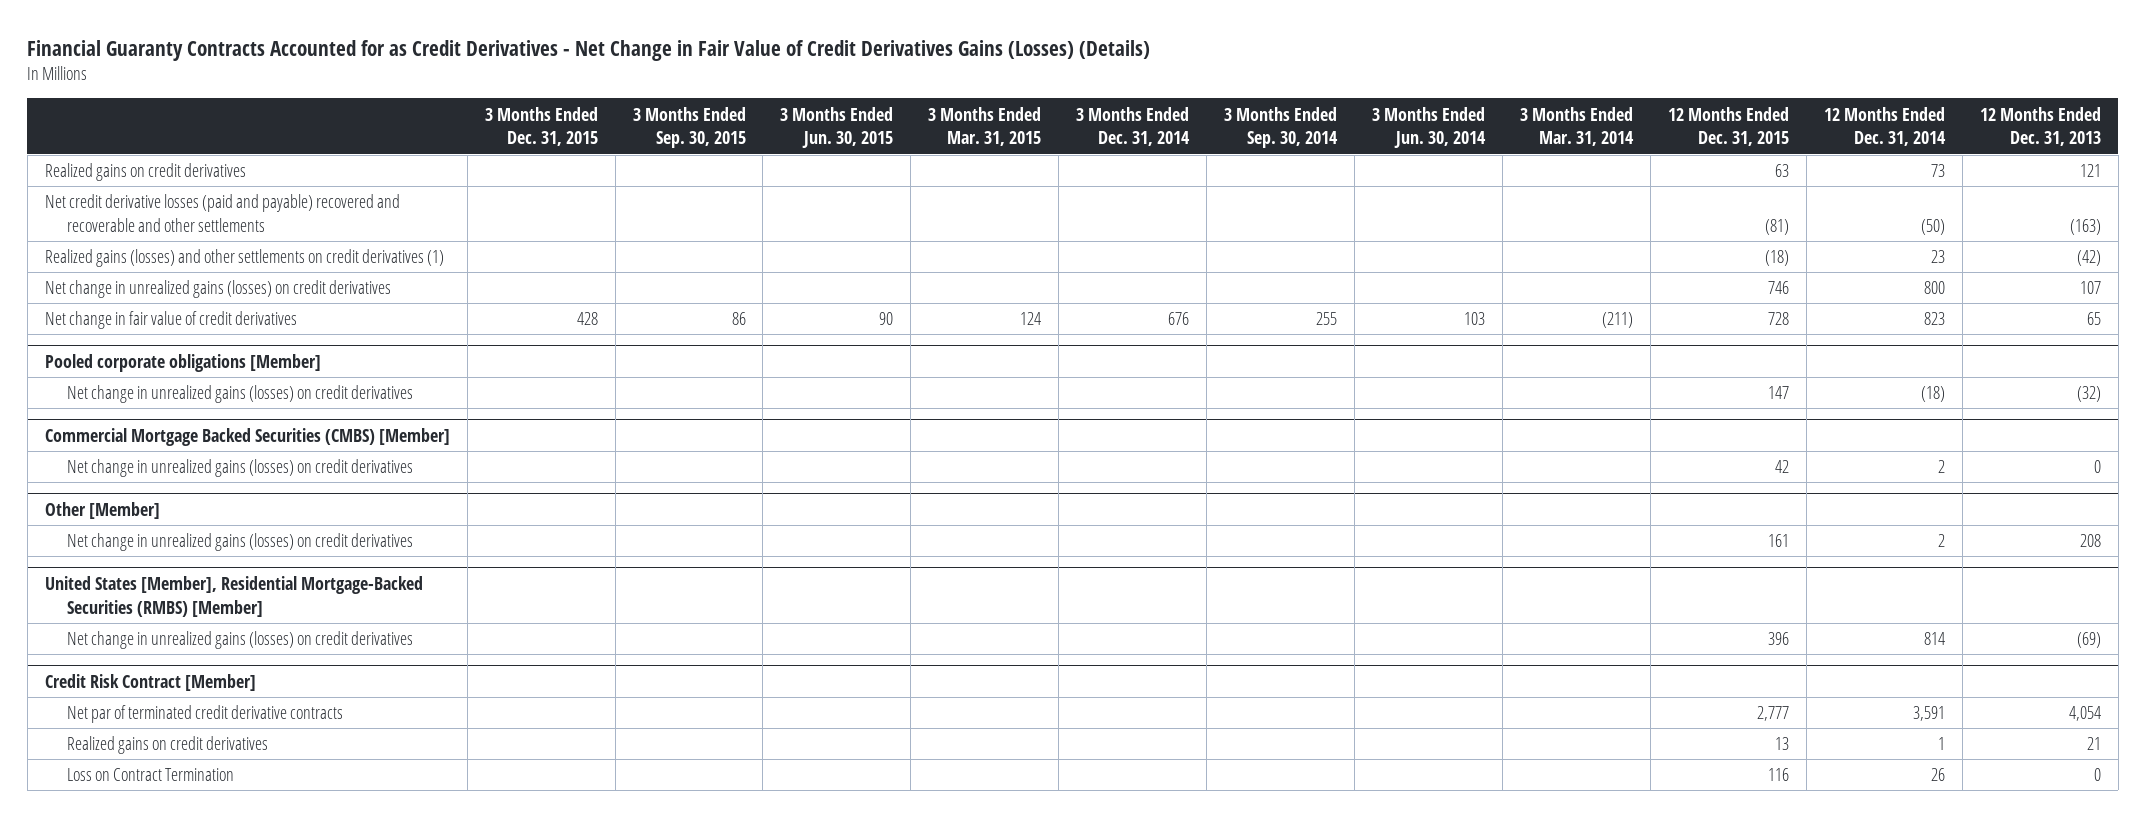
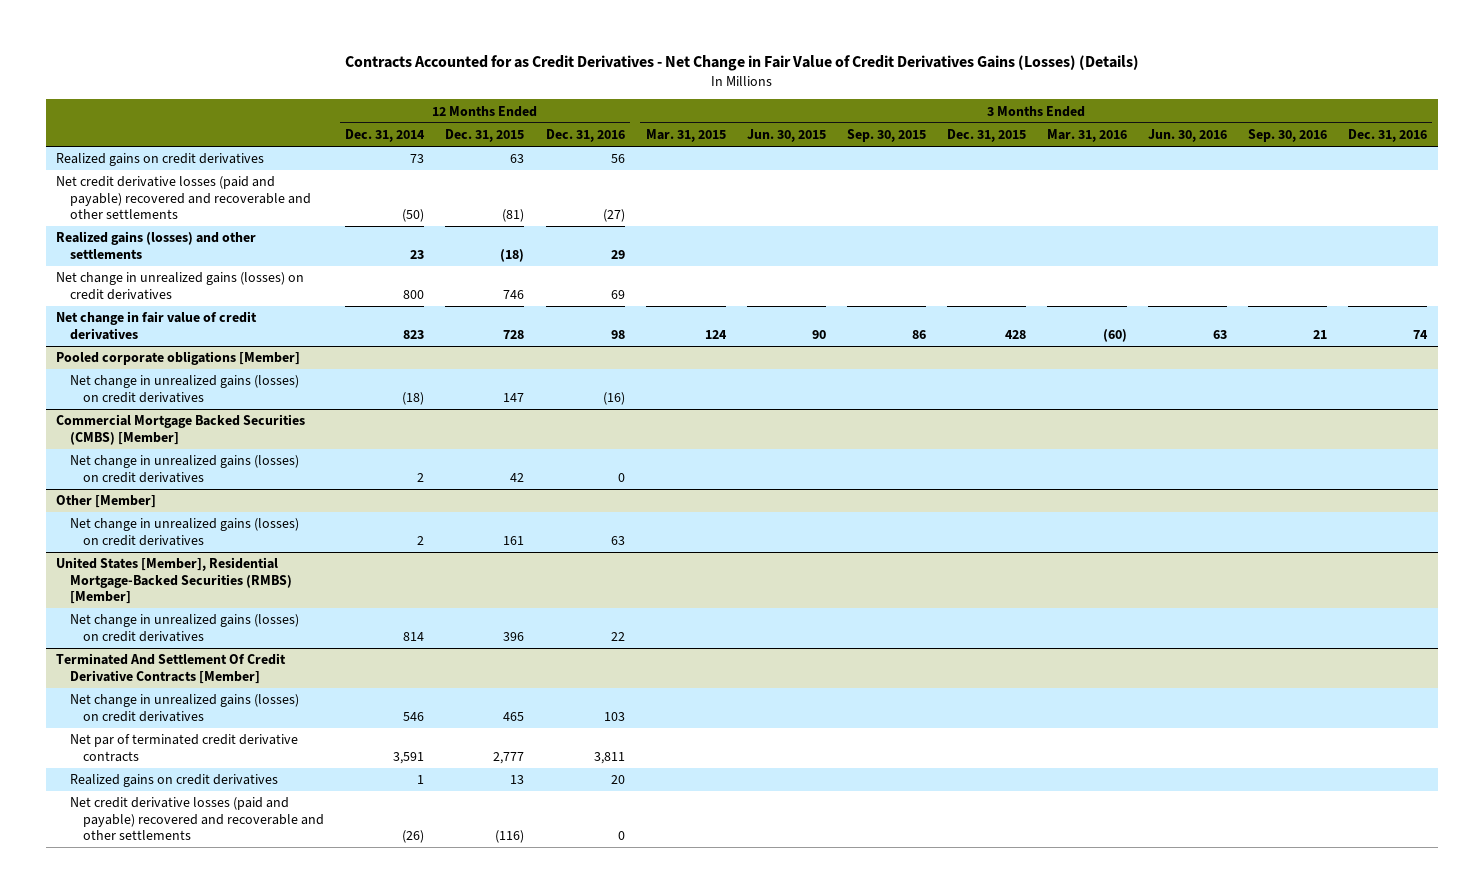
[27,39,1151,61] Financial Guaranty Contracts Accounted for as Credit Derivatives - Net Change in Fair Value of Credit Derivatives Gains (Losses) (Details) -> [344,54,1139,71] Contracts Accounted for as Credit Derivatives - Net Change in Fair Value of Credit Derivatives Gains (Losses) (Details)
[1076,106,1191,147] 3 Months Ended Dec. 31, 2014 -> none
[1224,106,1339,149] 3 Months Ended Sep. 30, 2014 -> none
[1371,106,1486,149] 3 Months Ended Jun. 30, 2014 -> none
[1519,106,1634,147] 3 Months Ended Mar. 31, 2014 -> none
[1979,106,2101,147] 12 Months Ended Dec. 31, 2013 -> none
none -> [545,129,625,143] Dec. 31, 2016
none -> [1046,129,1127,143] Mar. 31, 2016
none -> [1148,129,1228,143] Jun. 30, 2016
none -> [1248,129,1328,143] Sep. 30, 2016
none -> [1348,129,1428,143] Dec. 31, 2016
[44,249,444,268] Realized gains (losses) and other settlements on credit derivatives (1) -> [56,231,257,259] Realized gains (losses) and other settlements
[44,674,256,692] Credit Risk Contract [Member] -> none
none -> [56,653,287,684] Terminated And Settlement Of Credit Derivative Contracts [Member]
none -> [69,694,299,722] Net change in unrealized gains (losses) on credit derivatives
[66,768,234,782] Loss on Contract Termination -> none
none -> [69,797,325,841] Net credit derivative losses (paid and payable) recovered and recoverable and other settlements

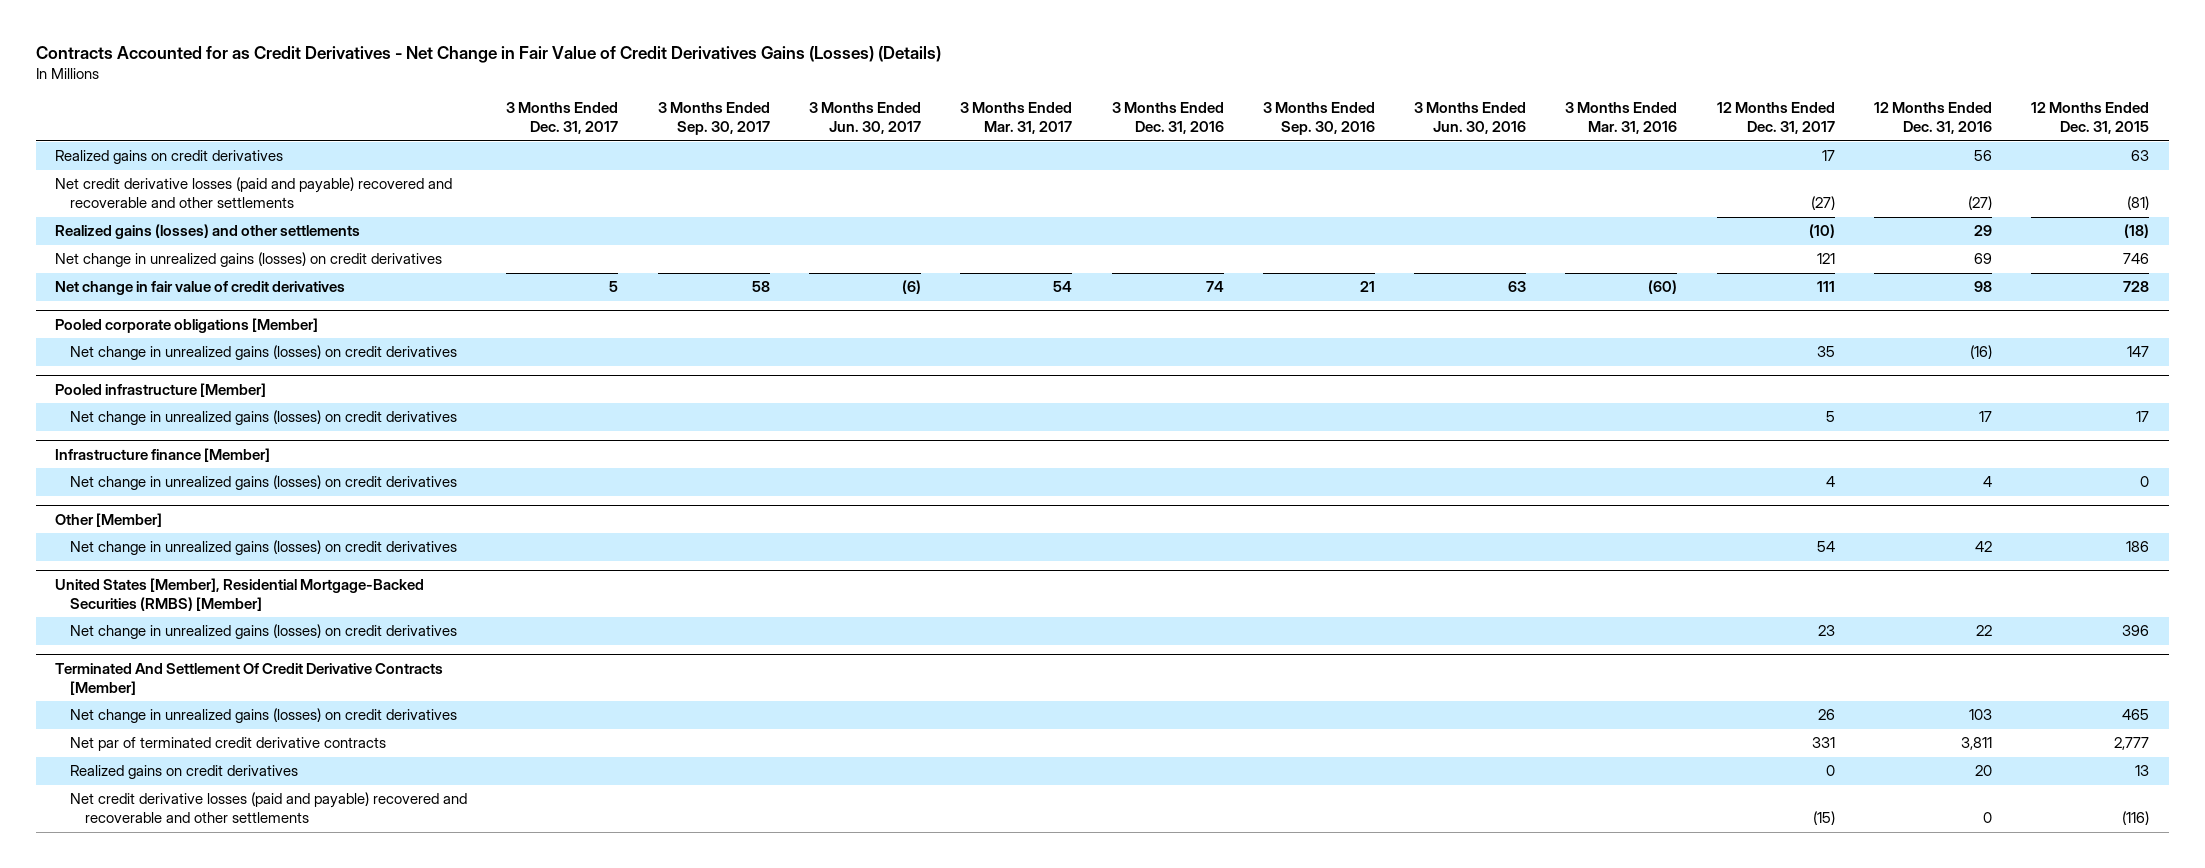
[345,129,426,143] Dec. 31, 2014 -> none
[645,129,726,143] Mar. 31, 2015 -> none
[746,129,826,143] Jun. 30, 2015 -> none
[846,129,926,143] Sep. 30, 2015 -> none
[946,129,1026,143] Dec. 31, 2015 -> none
none -> [506,102,619,135] 3 Months Ended Dec. 31, 2017
none -> [657,102,770,136] 3 Months Ended Sep. 30, 2017
none -> [808,102,921,135] 3 Months Ended Jun. 30, 2017
none -> [960,102,1073,135] 3 Months Ended Mar. 31, 2017
none -> [1716,102,1835,135] 12 Months Ended Dec. 31, 2017
[56,414,306,445] Commercial Mortgage Backed Securities (CMBS) [Member] -> none
none -> [55,382,267,397] Pooled infrastructure [Member]
[510,472,525,482] 42 -> [2136,411,2150,423] 17
[617,472,625,482] 0 -> [1979,411,1993,423] 17
none -> [55,447,271,462] Infrastructure finance [Member]
none -> [69,475,457,491] Net change in unrealized gains (losses) on credit derivatives
[503,535,525,545] 161 -> [2126,541,2150,553] 186
[610,535,625,545] 63 -> [1975,541,1993,553] 42

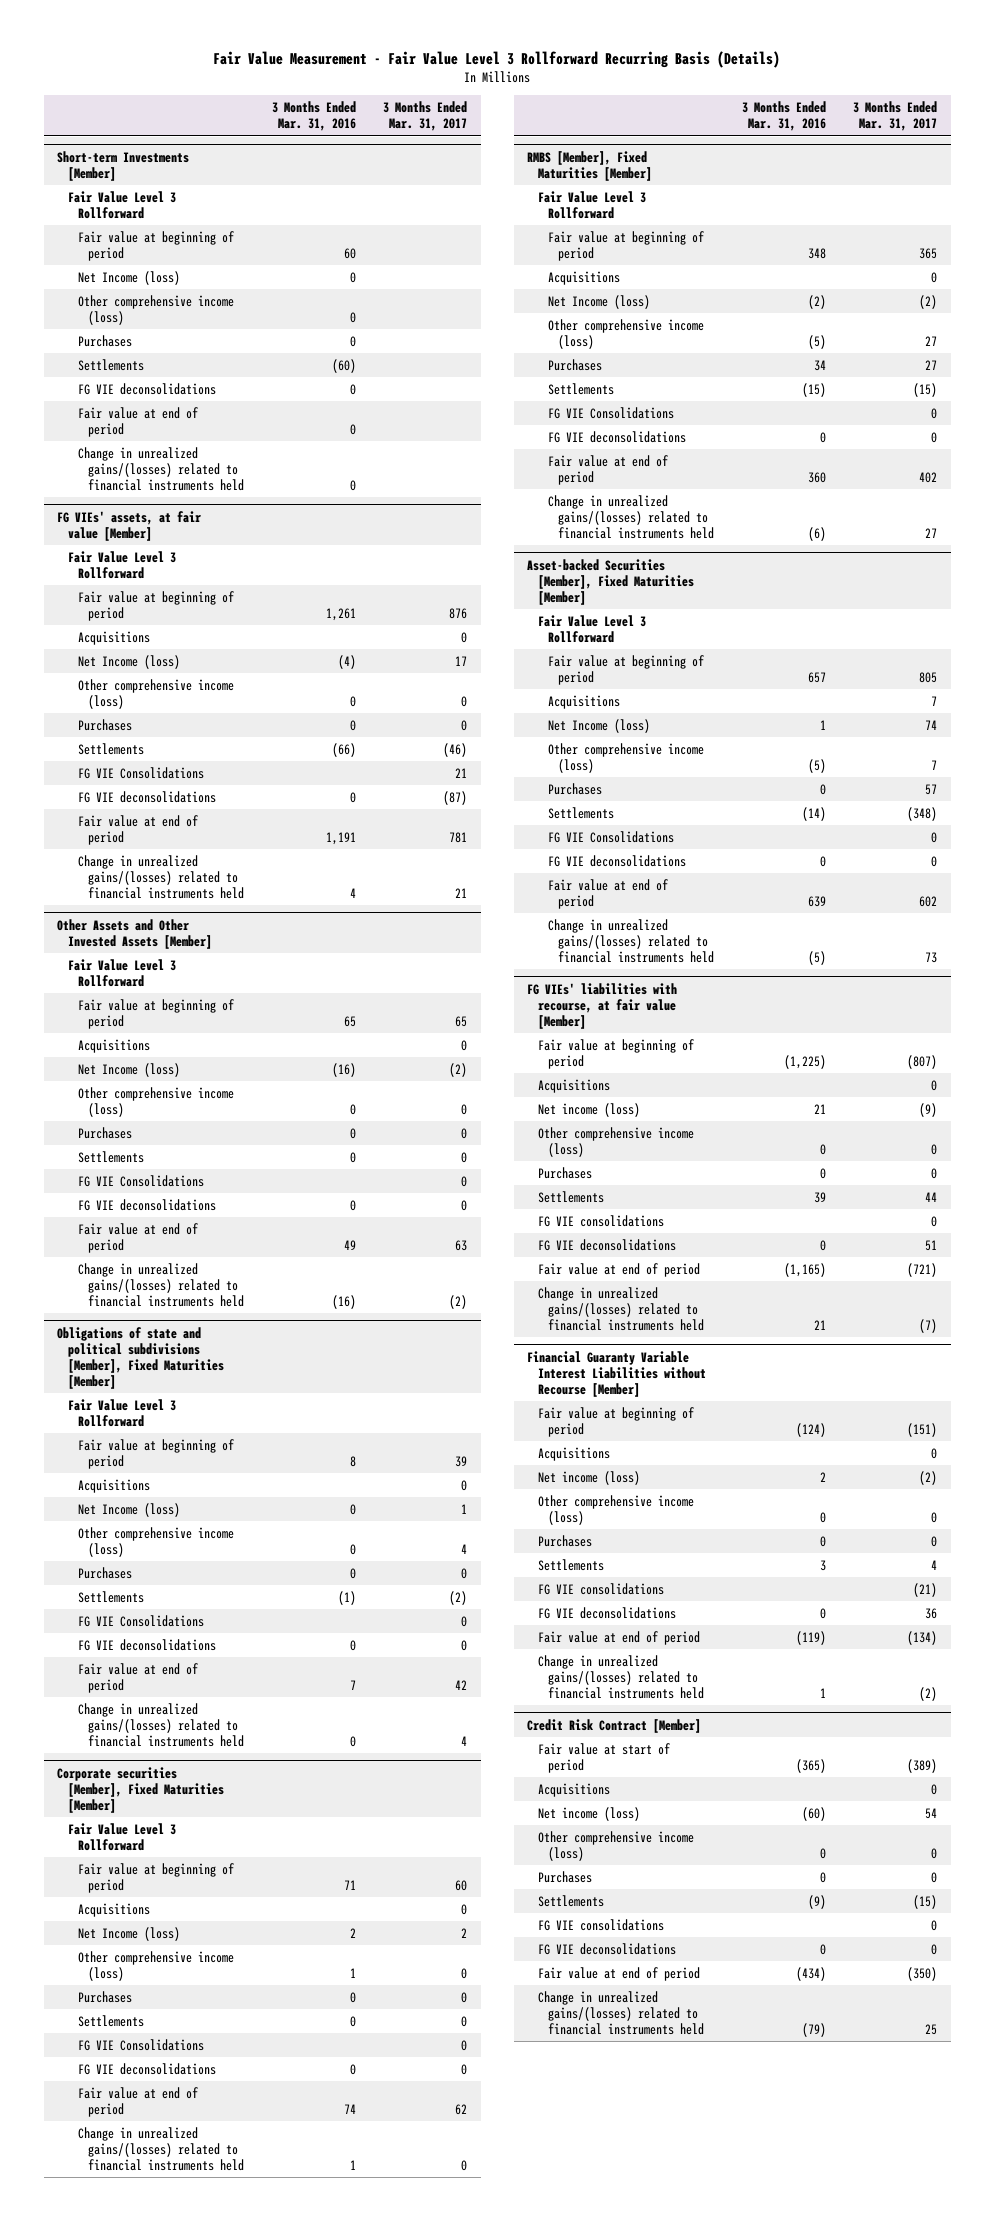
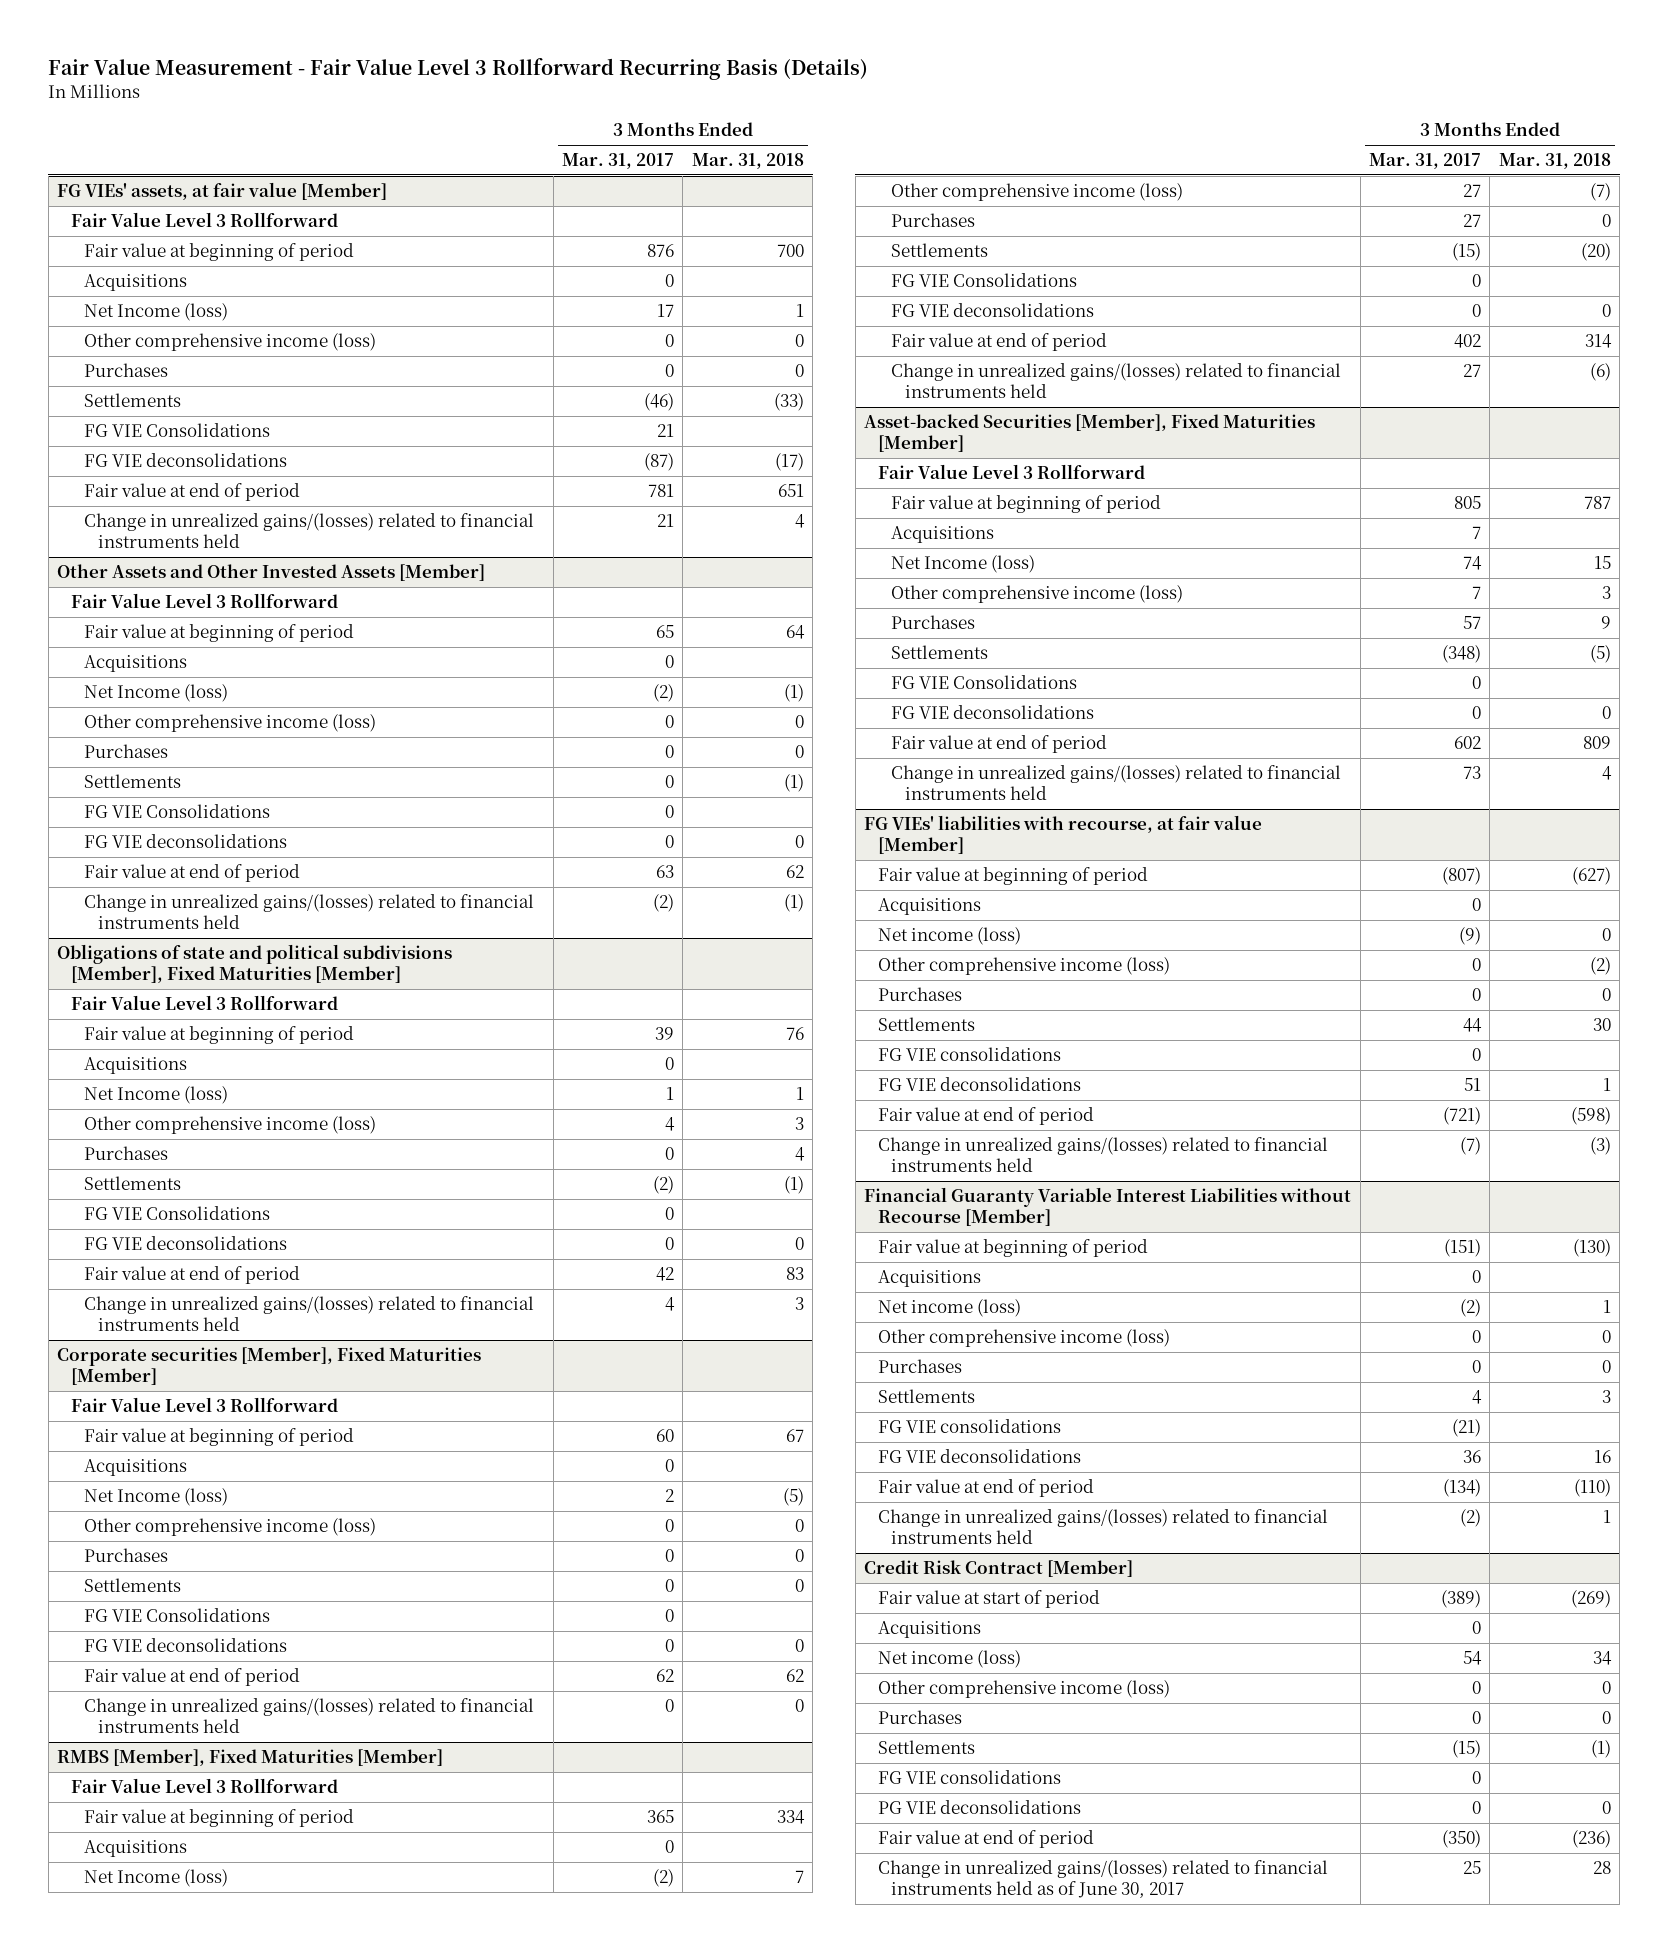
[271,101,356,132] 3 Months Ended Mar. 31, 2016 -> none
none -> [691,153,804,170] Mar. 31, 2018
[57,150,190,181] Short-term Investments [Member] -> none
[67,190,176,219] Fair Value Level 3 Rollforward -> none
[77,230,234,261] Fair value at beginning of period -> none
[77,270,180,285] Net Income (loss) -> none
[77,294,234,325] Other comprehensive income (loss) -> none
[77,334,132,347] Purchases -> none
[77,358,144,371] Settlements -> none
[77,382,216,395] FG VIE deconsolidations -> none
[77,406,198,437] Fair value at end of period -> none
[77,446,245,491] Change in unrealized gains/(losses) related to financial instruments held -> none
[537,1942,676,1955] FG VIE deconsolidations -> [877,1800,1081,1815] PG VIE deconsolidations
[537,1990,705,2035] Change in unrealized gains/(losses) related to financial instruments held -> [877,1860,1328,1899] Change in unrealized gains/(losses) related to financial instruments held as of June 30, 2017

